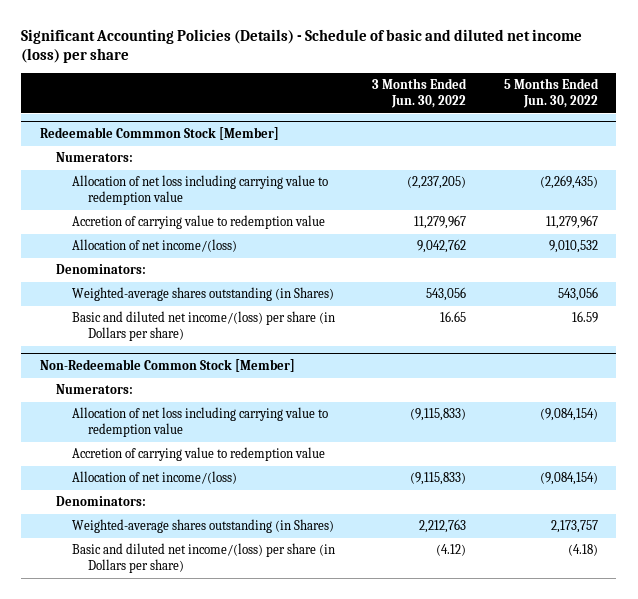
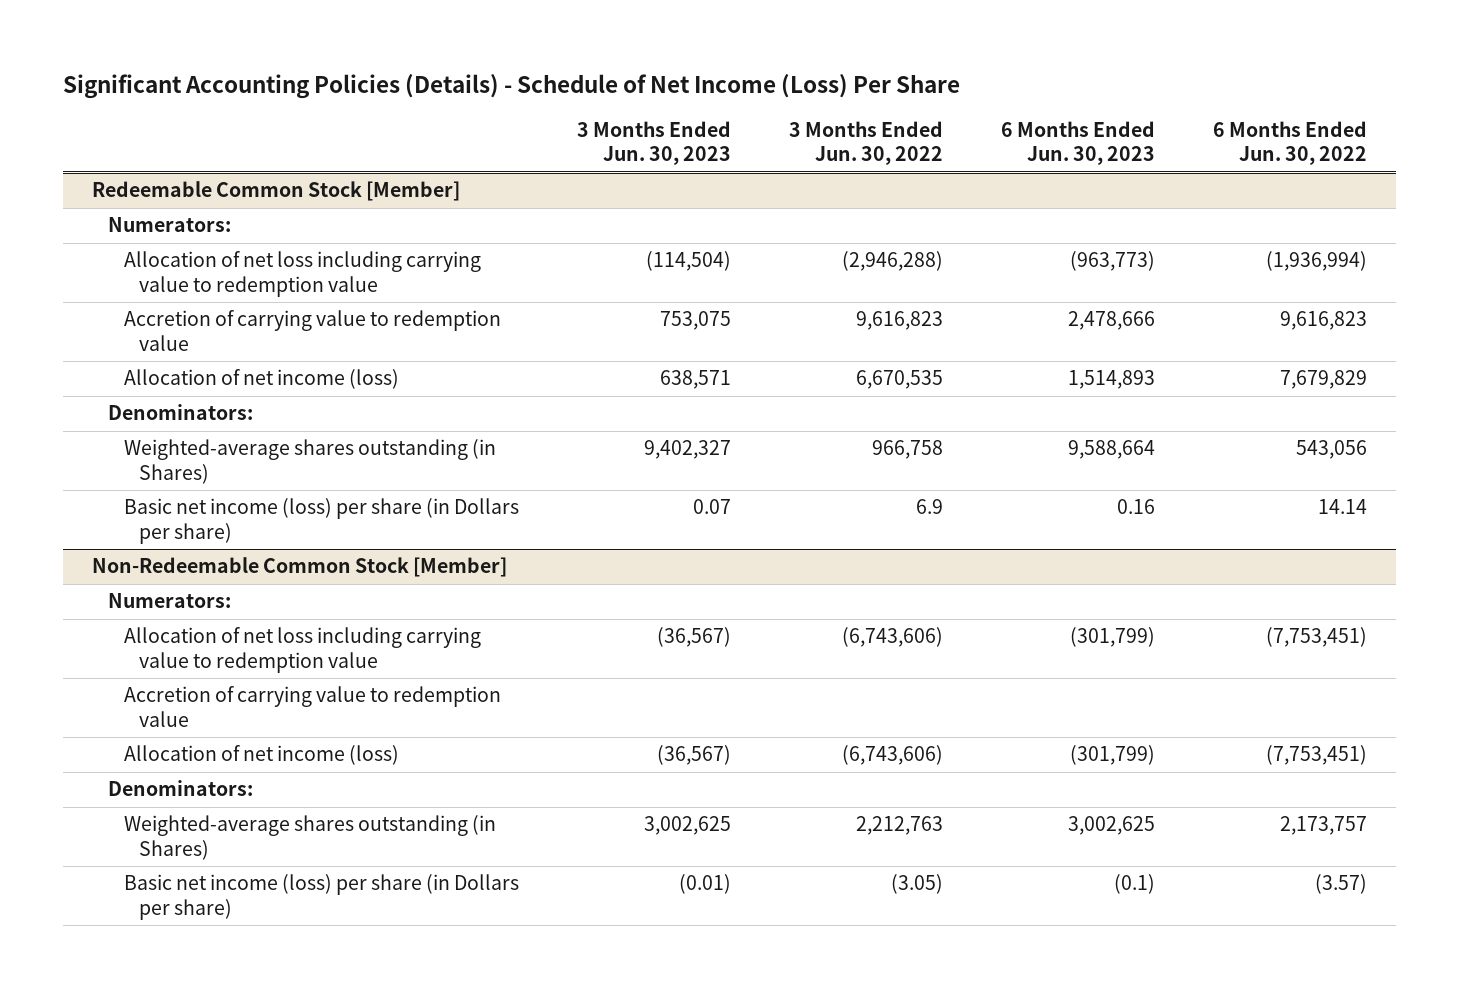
[21,28,583,64] Significant Accounting Policies (Details) - Schedule of basic and diluted net income (loss) per share -> [62,74,960,100] Significant Accounting Policies (Details) - Schedule of Net Income (Loss) Per Share
[503,78,599,108] 5 Months Ended Jun. 30, 2022 -> none
none -> [576,121,731,166] 3 Months Ended Jun. 30, 2023
none -> [1000,121,1155,166] 6 Months Ended Jun. 30, 2023
none -> [1212,121,1367,166] 6 Months Ended Jun. 30, 2022
[39,127,279,141] Redeemable Commmon Stock [Member] -> [91,181,460,202] Redeemable Common Stock [Member]
[407,176,467,190] (2,237,205) -> [841,251,943,272] (2,946,288)
[414,215,467,230] 11,279,967 -> [855,311,943,331] 9,616,823
[71,239,237,253] Allocation of net income/(loss) -> [123,369,399,390] Allocation of net income (loss)
[417,239,467,254] 9,042,762 -> [855,370,943,390] 6,670,535
[426,287,467,302] 543,056 -> [871,440,943,460] 966,758
[71,311,335,341] Basic and diluted net income/(loss) per share (in Dollars per share) -> [123,498,519,544] Basic net income (loss) per share (in Dollars per share)
[440,311,467,323] 16.65 -> [915,499,943,515] 6.9
[410,408,467,422] (9,115,833) -> [841,627,943,648] (6,743,606)
[71,471,237,485] Allocation of net income/(loss) -> [123,745,399,766] Allocation of net income (loss)
[410,472,467,486] (9,115,833) -> [841,745,943,766] (6,743,606)
[71,543,335,573] Basic and diluted net income/(loss) per share (in Dollars per share) -> [123,874,519,920] Basic net income (loss) per share (in Dollars per share)
[436,544,467,557] (4.12) -> [890,874,943,895] (3.05)

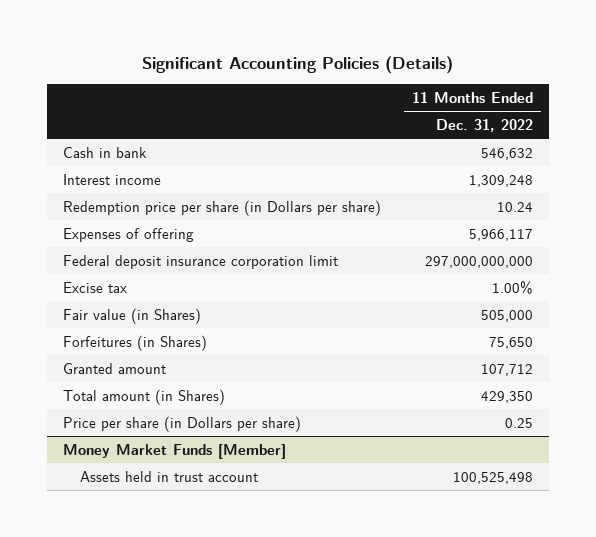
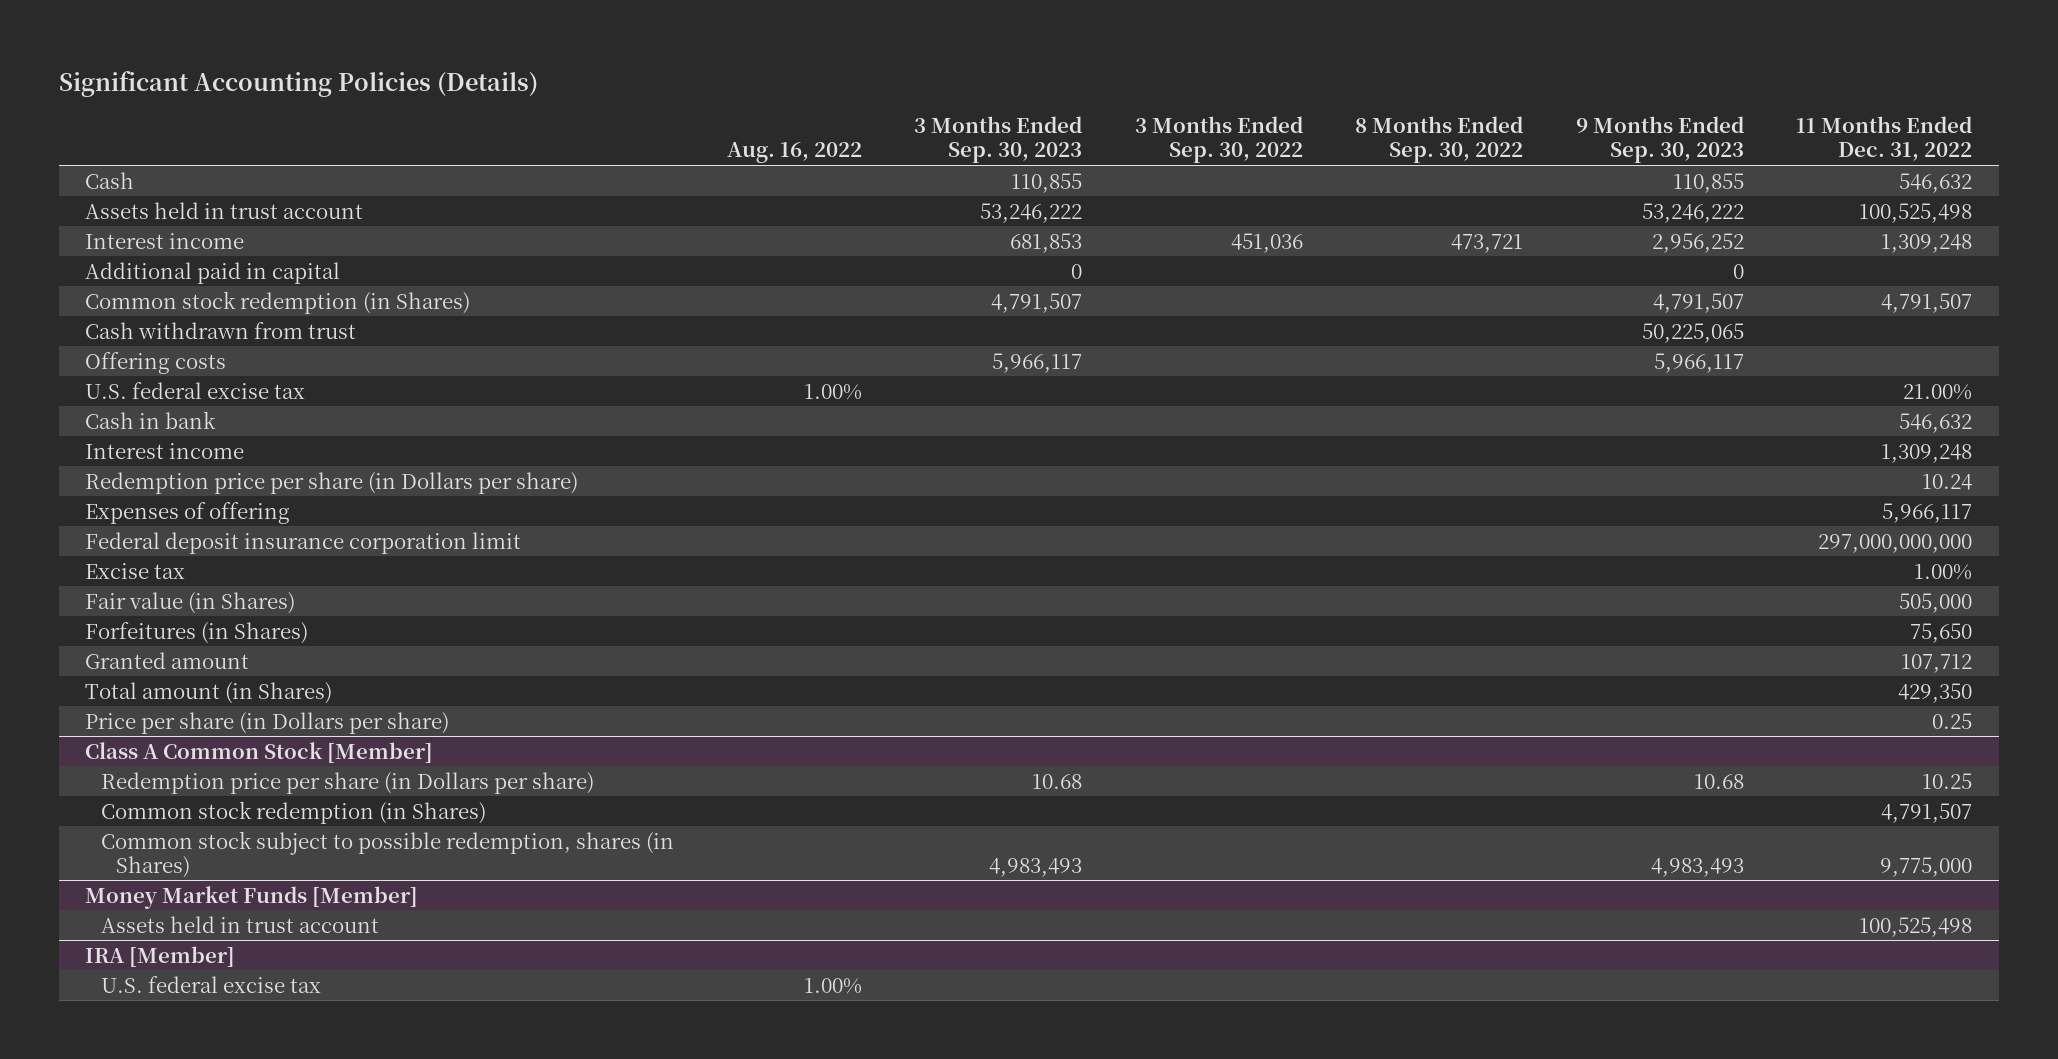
none -> [726,142,862,164] Aug. 16, 2022
none -> [914,116,1083,164] 3 Months Ended Sep. 30, 2023
none -> [1134,116,1303,164] 3 Months Ended Sep. 30, 2022
none -> [1355,116,1524,164] 8 Months Ended Sep. 30, 2022
none -> [1575,116,1744,164] 9 Months Ended Sep. 30, 2023
none -> [85,171,135,189] Cash
none -> [85,201,364,219] Assets held in trust account
none -> [85,232,245,249] Interest income
none -> [85,261,341,284] Additional paid in capital
none -> [85,290,471,314] Common stock redemption (in Shares)
none -> [85,321,357,339] Cash withdrawn from trust
none -> [85,351,227,374] Offering costs
none -> [85,381,306,399] U.S. federal excise tax
none -> [85,741,434,763] Class A Common Stock [Member]
none -> [100,771,594,794] Redemption price per share (in Dollars per share)
none -> [100,800,486,824] Common stock redemption (in Shares)
none -> [100,830,674,878] Common stock subject to possible redemption, shares (in Shares)
none -> [85,945,236,967] IRA [Member]
none -> [100,975,321,993] U.S. federal excise tax

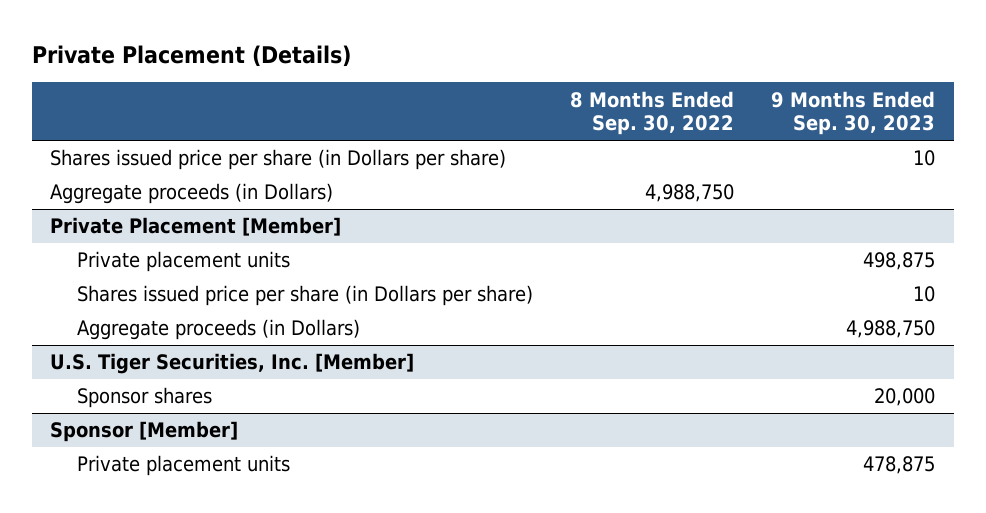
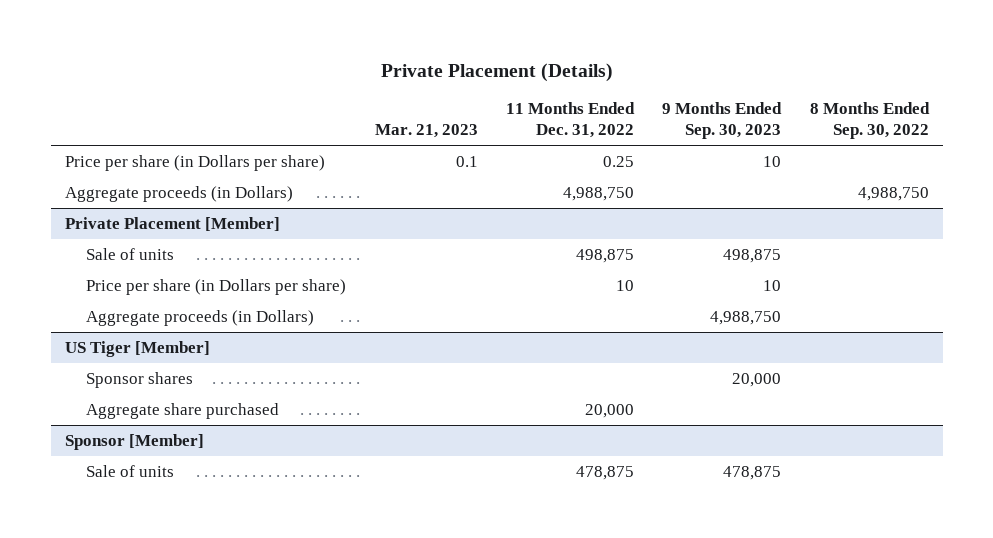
none -> [374,124,478,139] Mar. 21, 2023
none -> [505,102,635,139] 11 Months Ended Dec. 31, 2022
[50,149,507,171] Shares issued price per share (in Dollars per share) -> [64,154,325,171] Price per share (in Dollars per share)
[76,251,290,273] Private placement units -> [86,247,175,260] Sale of units
[76,285,533,307] Shares issued price per share (in Dollars per share) -> [86,278,347,295] Price per share (in Dollars per share)
[50,353,415,375] U.S. Tiger Securities, Inc. [Member] -> [64,340,210,357] US Tiger [Member]
none -> [86,402,280,419] Aggregate share purchased
[76,455,290,477] Private placement units -> [86,464,175,477] Sale of units

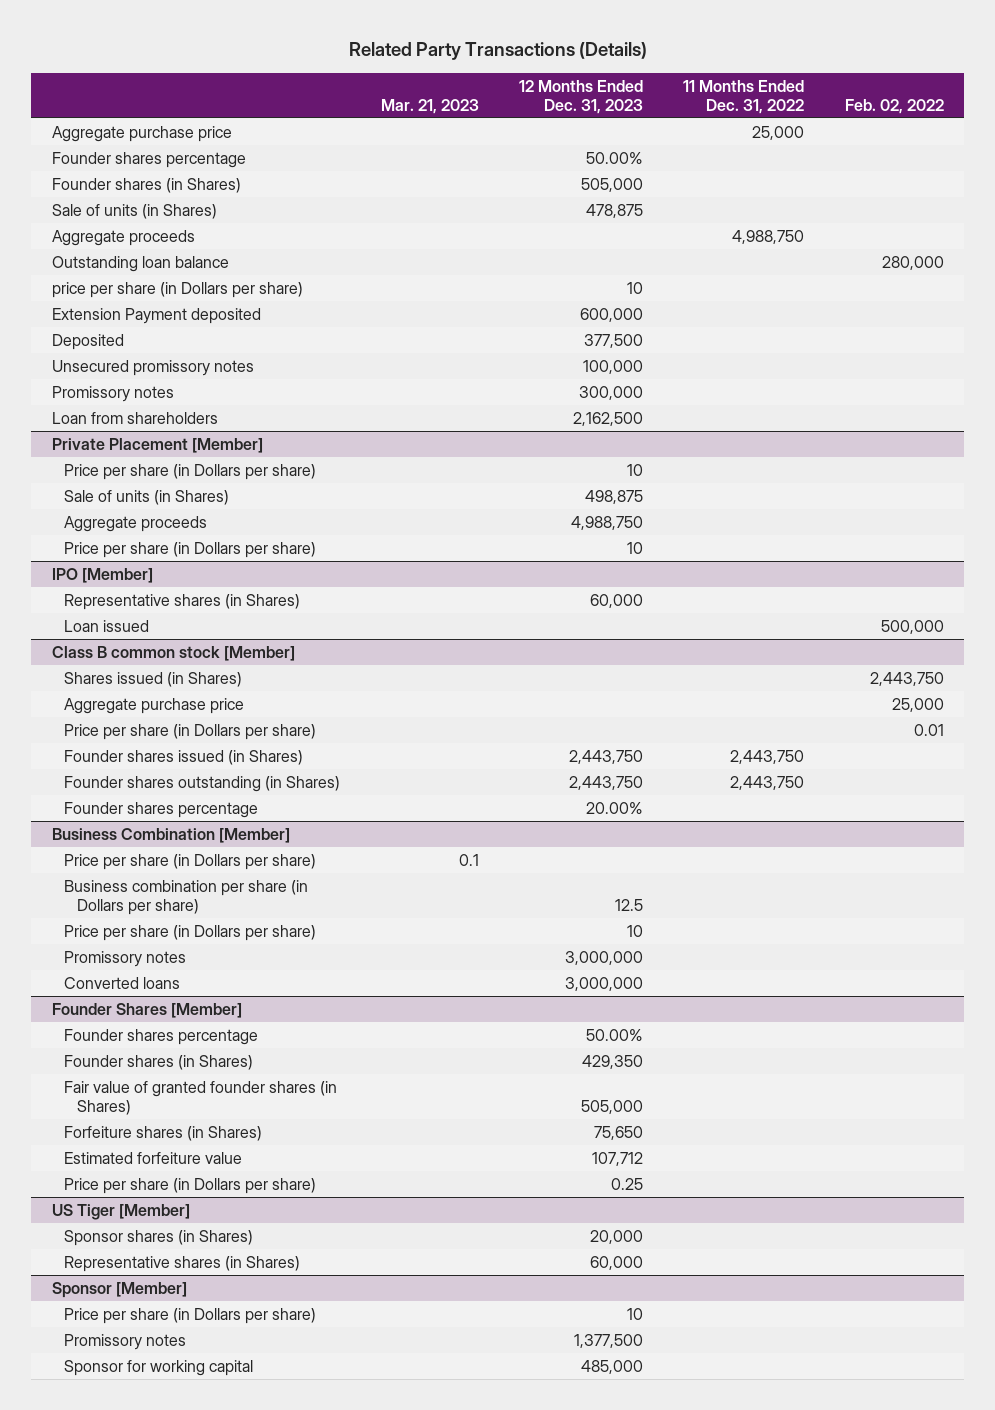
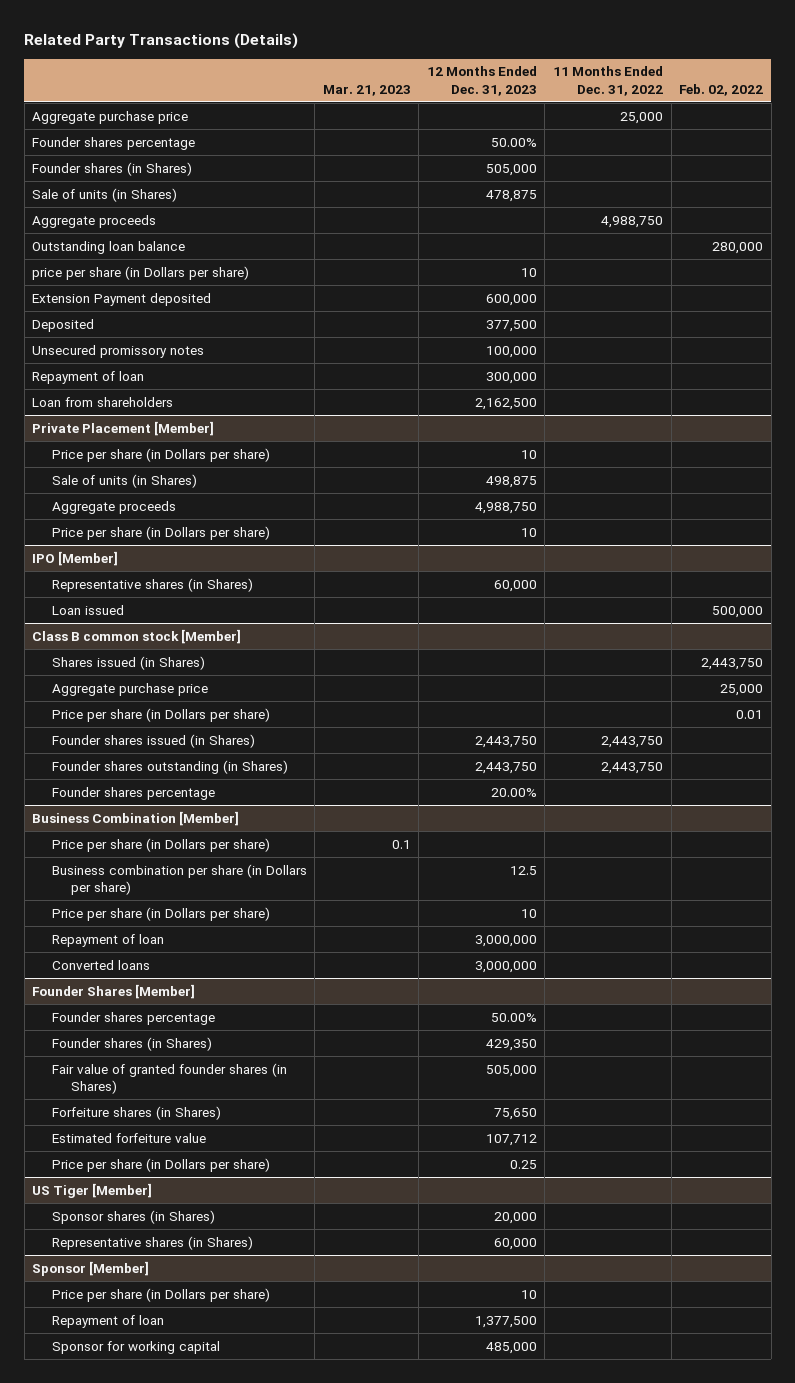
[51,386,174,403] Promissory notes -> [32,370,145,384] Repayment of loan
[64,951,187,968] Promissory notes -> [51,933,164,947] Repayment of loan
[64,1334,187,1351] Promissory notes -> [51,1314,164,1328] Repayment of loan

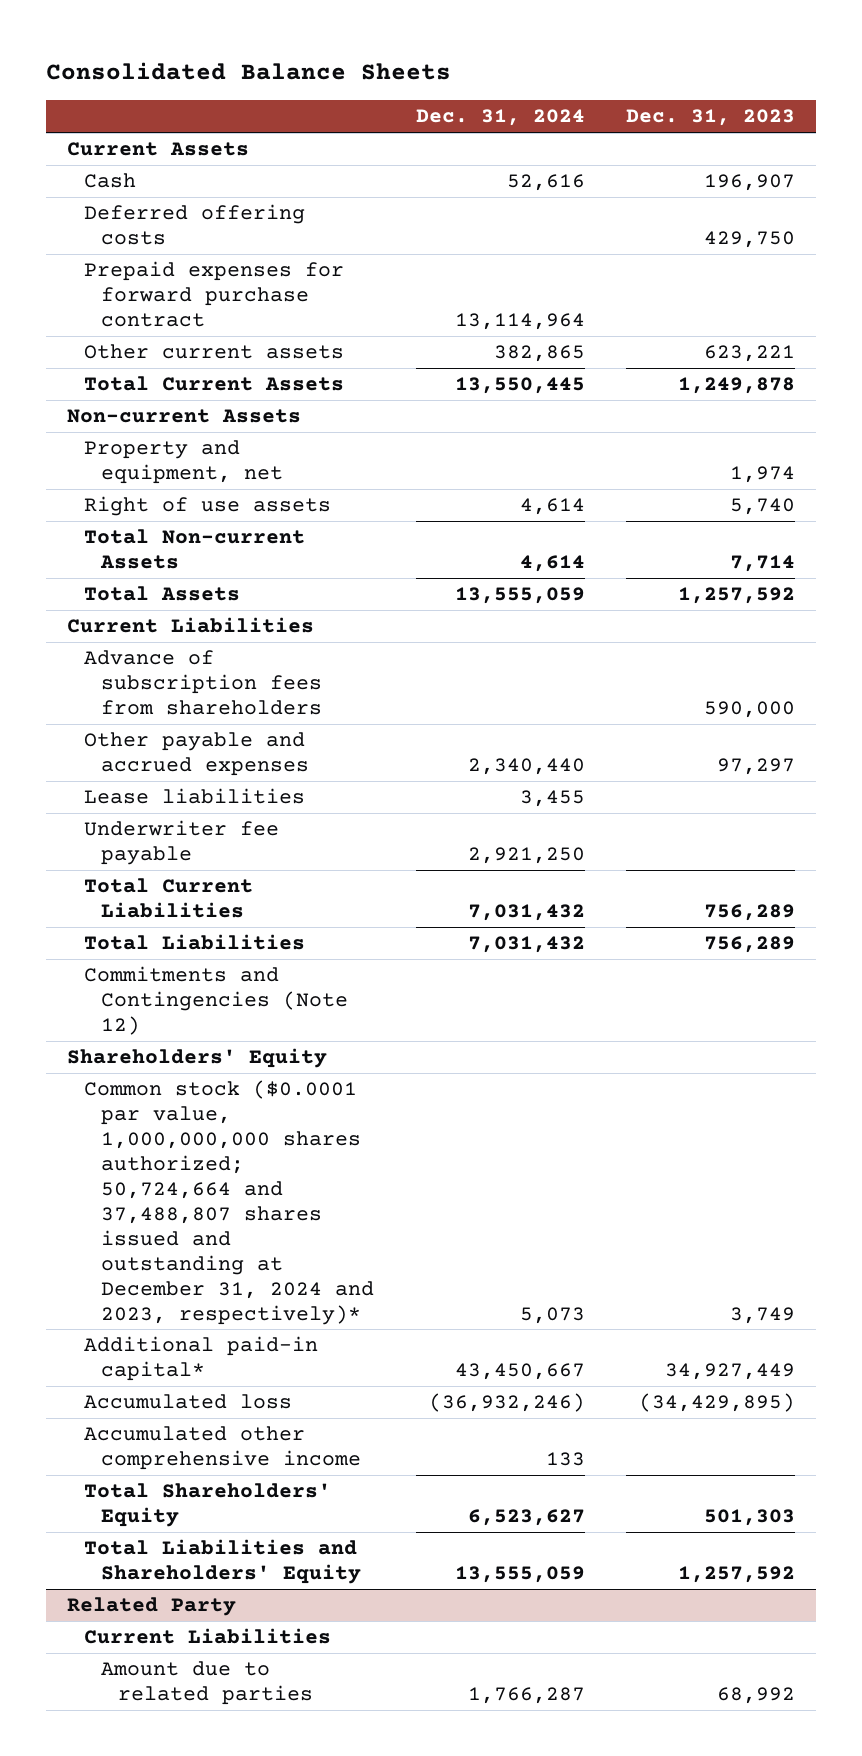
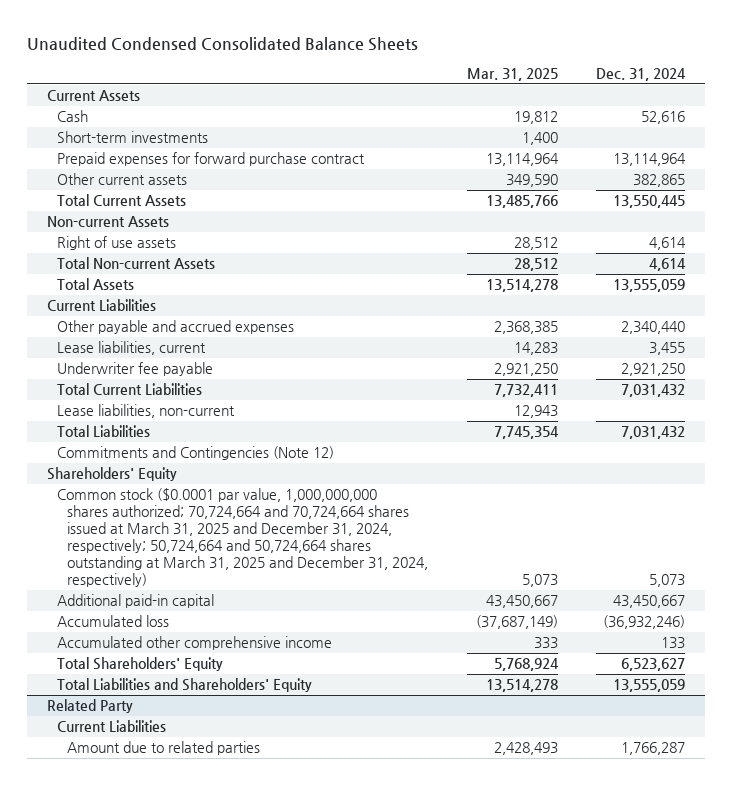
[46,62,452,81] Consolidated Balance Sheets -> [27,36,419,51] Unaudited Condensed Consolidated Balance Sheets
[626,109,796,127] Dec. 31, 2023 -> none
none -> [466,67,558,81] Mar. 31, 2025
[83,203,305,245] Deferred offering costs -> [56,131,208,144] Short-term investments
[83,439,284,484] Property and equipment, net -> none
[83,649,323,715] Advance of subscription fees from shareholders -> none
[83,787,305,804] Lease liabilities -> [56,341,206,356] Lease liabilities, current
none -> [56,404,235,419] Lease liabilities, non-current
[83,1079,375,1325] Common stock ($0.0001 par value, 1,000,000,000 shares authorized; 50,724,664 and 37,488,807 shares issued and outstanding at December 31, 2024 and 2023, respectively)* -> [56,488,428,588] Common stock ($0.0001 par value, 1,000,000,000 shares authorized; 70,724,664 and 70,724,664 shares issued at March 31, 2025 and December 31, 2024, respectively; 50,724,664 and 50,724,664 shares outstanding at March 31, 2025 and December 31, 2024, respectively)
[83,1335,318,1381] Additional paid-in capital* -> [56,594,214,609] Additional paid-in capital

